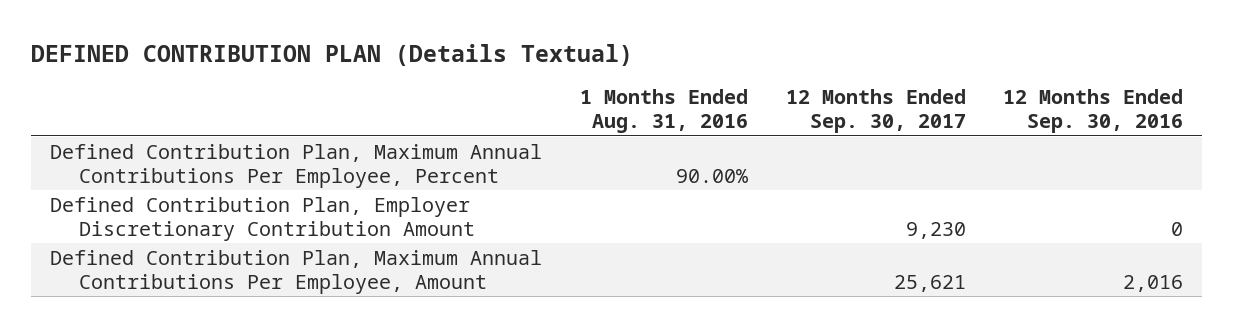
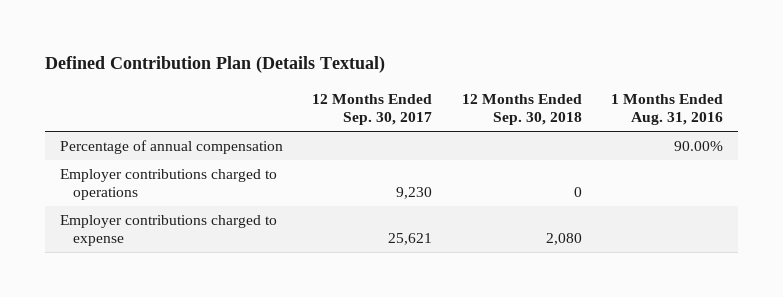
[31,44,634,67] DEFINED CONTRIBUTION PLAN (Details Textual) -> [44,56,385,74] Defined Contribution Plan (Details Textual)
[1003,89,1184,134] 12 Months Ended Sep. 30, 2016 -> none
none -> [461,93,582,126] 12 Months Ended Sep. 30, 2018
[50,143,543,188] Defined Contribution Plan, Maximum Annual Contributions Per Employee, Percent -> [59,140,283,155] Percentage of annual compensation
[50,196,476,241] Defined Contribution Plan, Employer Discretionary Contribution Amount -> [59,169,277,201] Employer contributions charged to operations
[50,249,543,294] Defined Contribution Plan, Maximum Annual Contributions Per Employee, Amount -> [59,215,277,247] Employer contributions charged to expense

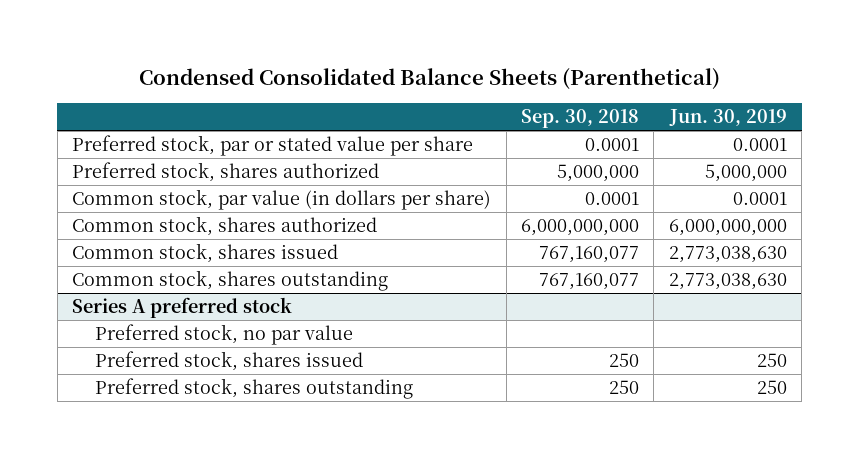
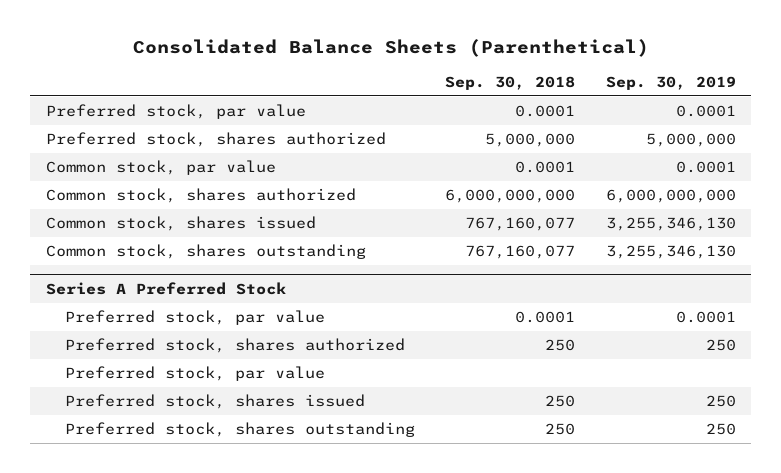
[138,68,720,91] Condensed Consolidated Balance Sheets (Parenthetical) -> [132,38,649,57] Consolidated Balance Sheets (Parenthetical)
[668,109,787,127] Jun. 30, 2019 -> none
none -> [605,75,736,90] Sep. 30, 2019
[72,135,474,157] Preferred stock, par or stated value per share -> [45,104,306,120] Preferred stock, par value
[72,189,492,211] Common stock, par value (in dollars per share) -> [45,160,276,176] Common stock, par value
[72,297,293,319] Series A preferred stock -> [45,281,286,295] Series A Preferred Stock
none -> [64,310,325,326] Preferred stock, par value
none -> [64,338,405,354] Preferred stock, shares authorized
[95,324,354,346] Preferred stock, no par value -> [64,366,325,382] Preferred stock, par value

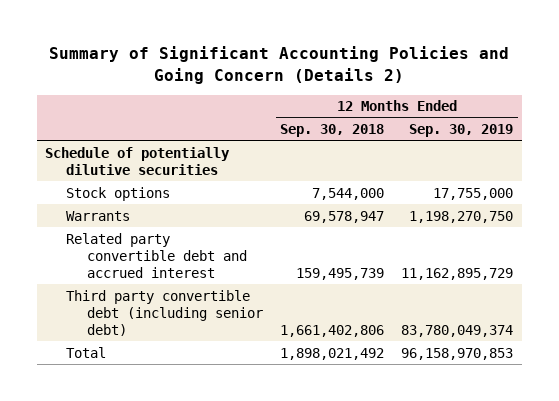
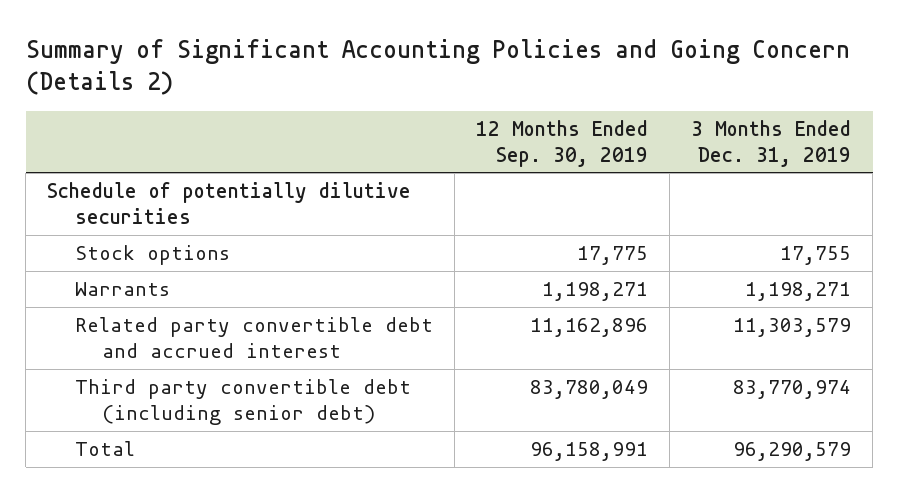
[280,124,385,138] Sep. 30, 2018 -> none
none -> [691,119,852,167] 3 Months Ended Dec. 31, 2019
[433,187,514,200] 17,755,000 -> [576,245,648,265] 17,775
[409,210,514,223] 1,198,270,750 -> [541,281,648,301] 1,198,271
[401,267,514,280] 11,162,895,729 -> [529,317,648,337] 11,162,896
[401,324,514,337] 83,780,049,374 -> [529,379,648,399] 83,780,049
[401,347,514,360] 96,158,970,853 -> [529,441,648,461] 96,158,991

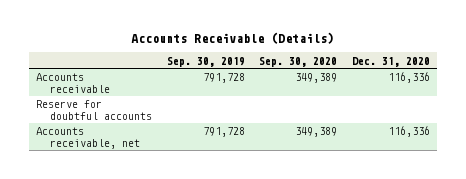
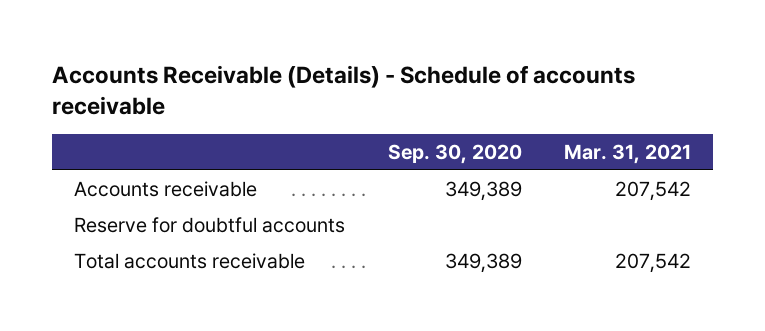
[131,32,335,45] Accounts Receivable (Details) -> [52,65,636,116] Accounts Receivable (Details) - Schedule of accounts receivable
[166,56,245,67] Sep. 30, 2019 -> none
[351,56,430,67] Dec. 31, 2020 -> none
none -> [564,144,692,165] Mar. 31, 2021
[36,127,140,149] Accounts receivable, net -> [73,252,305,269] Total accounts receivable

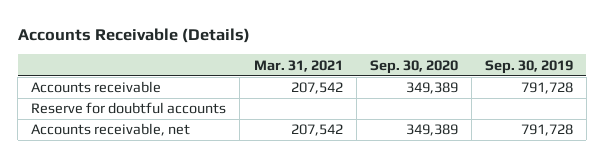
[52,65,636,116] Accounts Receivable (Details) - Schedule of accounts receivable -> [17,28,250,44] Accounts Receivable (Details)
none -> [484,59,573,74] Sep. 30, 2019
[73,252,305,269] Total accounts receivable -> [31,123,191,137] Accounts receivable, net

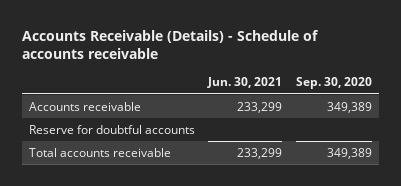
[17,28,250,44] Accounts Receivable (Details) -> [22,29,320,59] Accounts Receivable (Details) - Schedule of accounts receivable
[253,59,343,72] Mar. 31, 2021 -> none
[484,59,573,74] Sep. 30, 2019 -> none
none -> [207,77,283,89] Jun. 30, 2021
[31,123,191,137] Accounts receivable, net -> [28,147,171,157] Total accounts receivable

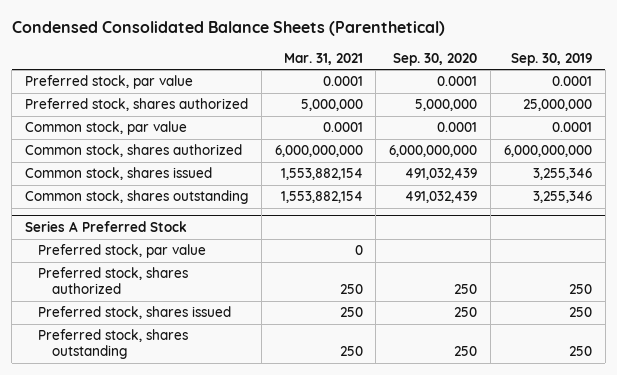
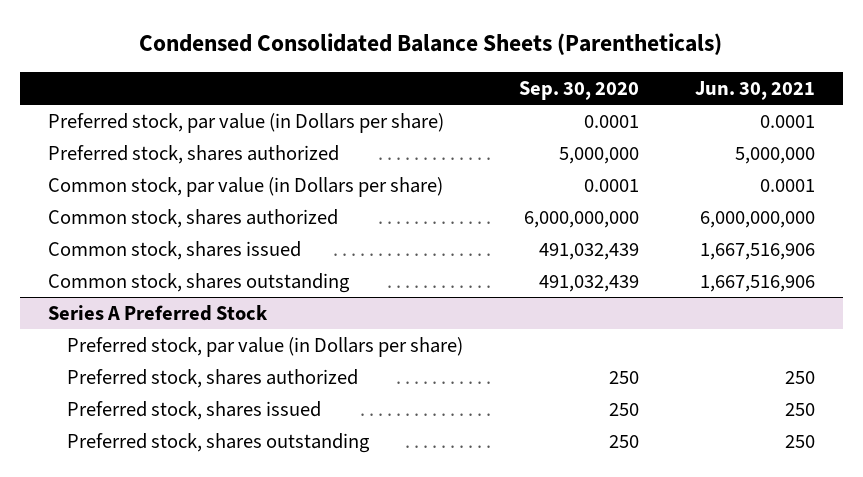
[11,20,445,36] Condensed Consolidated Balance Sheets (Parenthetical) -> [139,33,723,56] Condensed Consolidated Balance Sheets (Parentheticals)
[283,52,363,65] Mar. 31, 2021 -> none
[511,52,593,66] Sep. 30, 2019 -> none
none -> [695,80,816,100] Jun. 30, 2021
[24,75,193,90] Preferred stock, par value -> [47,112,444,133] Preferred stock, par value (in Dollars per share)
[24,121,187,136] Common stock, par value -> [47,176,443,197] Common stock, par value (in Dollars per share)
[38,244,207,259] Preferred stock, par value -> [67,336,464,357] Preferred stock, par value (in Dollars per share)

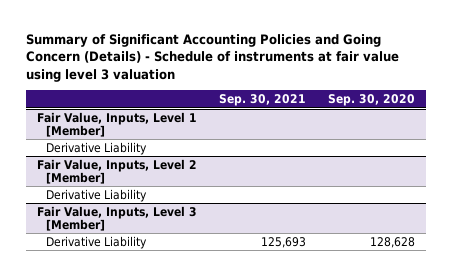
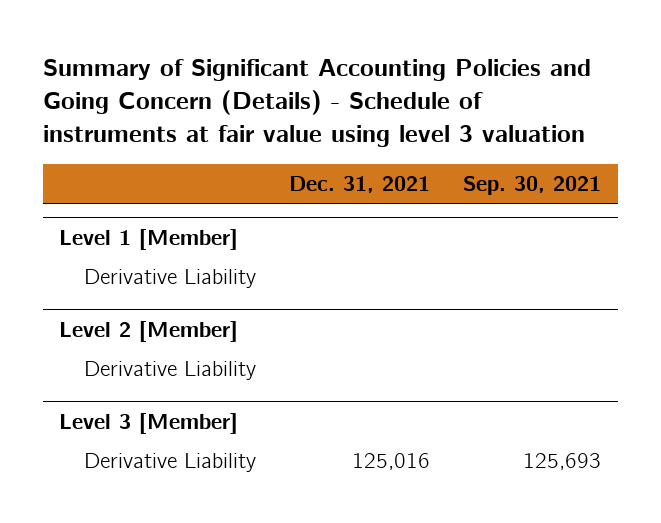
[327,94,415,107] Sep. 30, 2020 -> none
none -> [289,175,431,193] Dec. 31, 2021
[37,111,198,137] Fair Value, Inputs, Level 1 [Member] -> [59,228,239,250] Level 1 [Member]
[37,158,198,184] Fair Value, Inputs, Level 2 [Member] -> [59,320,239,342] Level 2 [Member]
[37,205,198,231] Fair Value, Inputs, Level 3 [Member] -> [59,412,239,434] Level 3 [Member]

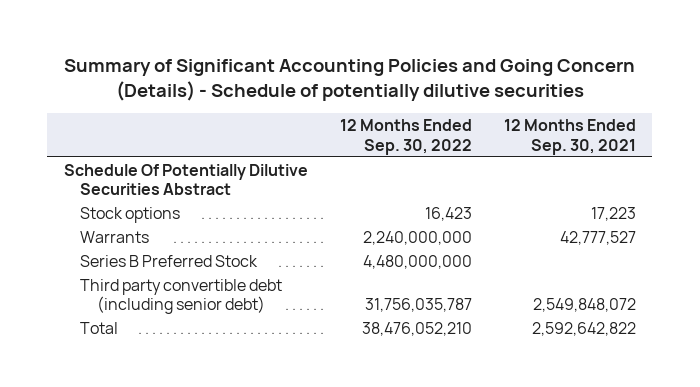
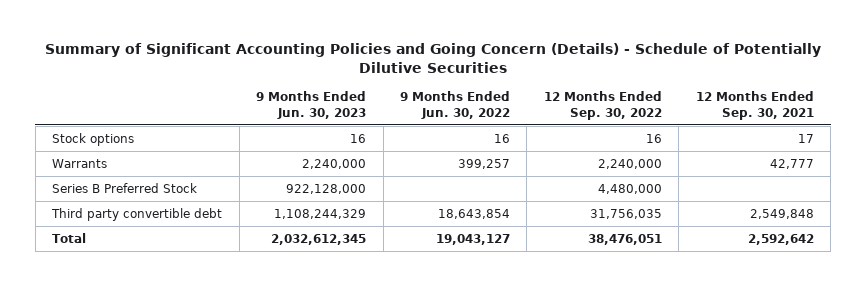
[63,59,635,102] Summary of Significant Accounting Policies and Going Concern (Details) - Schedule of potentially dilutive securities -> [45,43,822,73] Summary of Significant Accounting Policies and Going Concern (Details) - Schedule of Potentially Dilutive Securities
none -> [256,91,367,119] 9 Months Ended Jun. 30, 2023
none -> [400,91,511,119] 9 Months Ended Jun. 30, 2022
[63,163,308,196] Schedule Of Potentially Dilutive Securities Abstract -> none
[424,206,472,221] 16,423 -> [645,133,662,143] 16
[591,206,637,221] 17,223 -> [797,133,814,143] 17
[362,230,472,245] 2,240,000,000 -> [597,158,662,169] 2,240,000
[560,230,637,245] 42,777,527 -> [769,158,814,169] 42,777
[362,254,472,269] 4,480,000,000 -> [597,183,662,194] 4,480,000
[80,278,283,315] Third party convertible debt (including senior debt) -> [51,207,223,221] Third party convertible debt
[364,298,472,313] 31,756,035,787 -> [589,208,662,219] 31,756,035
[533,298,637,313] 2,549,848,072 -> [749,208,814,219] 2,549,848
[361,321,472,336] 38,476,052,210 -> [587,233,662,245] 38,476,051
[532,321,637,336] 2,592,642,822 -> [747,233,814,245] 2,592,642

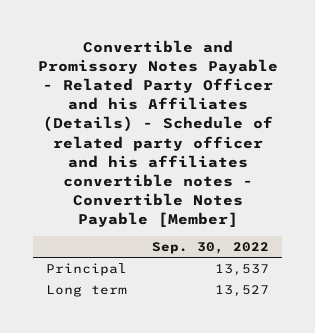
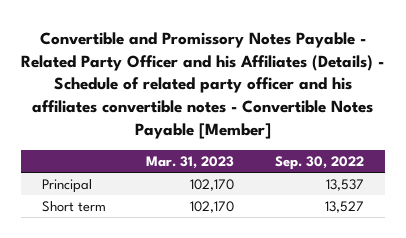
none -> [146,155,235,169] Mar. 31, 2023
[45,284,127,297] Long term -> [41,201,106,213] Short term

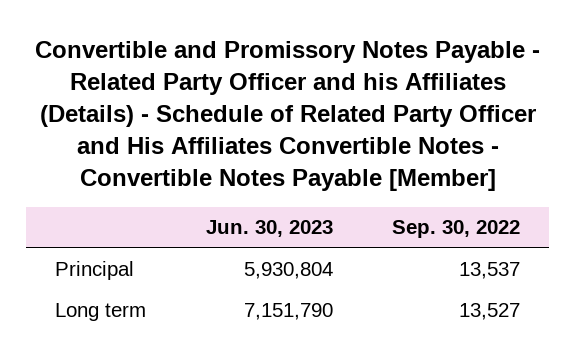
[20,31,384,139] Convertible and Promissory Notes Payable - Related Party Officer and his Affiliates (Details) - Schedule of related party officer and his affiliates convertible notes - Convertible Notes Payable [Member] -> [34,40,540,192] Convertible and Promissory Notes Payable - Related Party Officer and his Affiliates (Details) - Schedule of Related Party Officer and His Affiliates Convertible Notes - Convertible Notes Payable [Member]
[146,155,235,169] Mar. 31, 2023 -> none
none -> [205,220,333,238] Jun. 30, 2023
[41,201,106,213] Short term -> [55,303,147,322] Long term

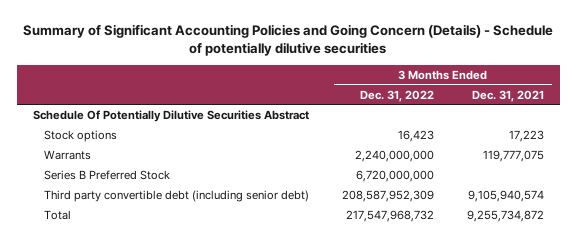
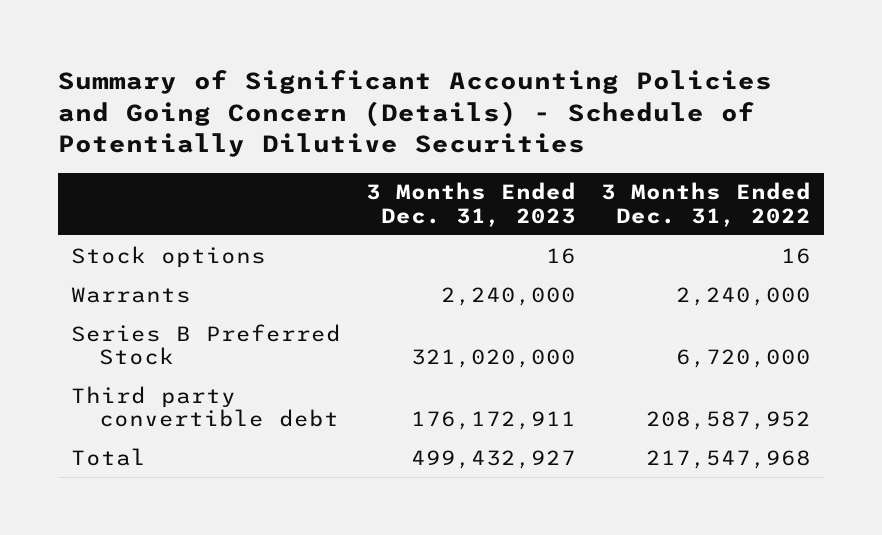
[23,23,554,57] Summary of Significant Accounting Policies and Going Concern (Details) - Schedule of potentially dilutive securities -> [57,70,772,158] Summary of Significant Accounting Policies and Going Concern (Details) - Schedule of Potentially Dilutive Securities
[471,89,544,102] Dec. 31, 2021 -> none
none -> [365,182,576,227] 3 Months Ended Dec. 31, 2023
[33,110,310,123] Schedule Of Potentially Dilutive Securities Abstract -> none
[397,130,434,143] 16,423 -> [781,247,812,264] 16
[354,150,434,163] 2,240,000,000 -> [676,286,812,306] 2,240,000
[355,170,434,183] 6,720,000,000 -> [676,349,812,369] 6,720,000
[43,190,309,203] Third party convertible debt (including senior debt) -> [70,385,340,428] Third party convertible debt
[341,190,434,203] 208,587,952,309 -> [646,411,812,431] 208,587,952
[345,210,434,223] 217,547,968,732 -> [646,449,812,469] 217,547,968

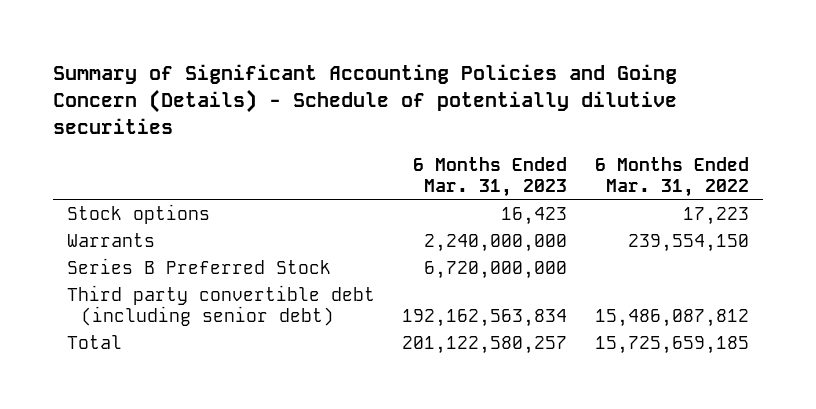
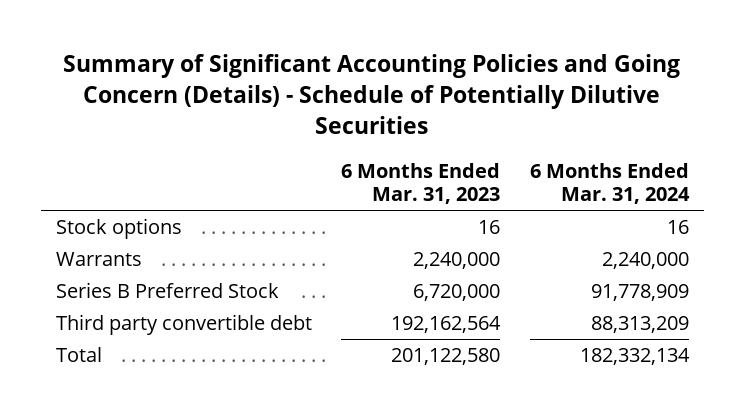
[52,63,677,134] Summary of Significant Accounting Policies and Going Concern (Details) - Schedule of potentially dilutive securities -> [63,53,681,135] Summary of Significant Accounting Policies and Going Concern (Details) - Schedule of Potentially Dilutive Securities
[595,156,750,197] 6 Months Ended Mar. 31, 2022 -> none
none -> [529,162,690,204] 6 Months Ended Mar. 31, 2024
[501,206,568,225] 16,423 -> [478,220,501,235] 16
[424,233,568,252] 2,240,000,000 -> [413,252,501,270] 2,240,000
[424,260,568,279] 6,720,000,000 -> [413,284,501,302] 6,720,000
[66,284,375,326] Third party convertible debt (including senior debt) -> [55,314,312,336] Third party convertible debt
[402,308,568,327] 192,162,563,834 -> [391,316,502,334] 192,162,564
[402,335,568,354] 201,122,580,257 -> [391,348,501,366] 201,122,580

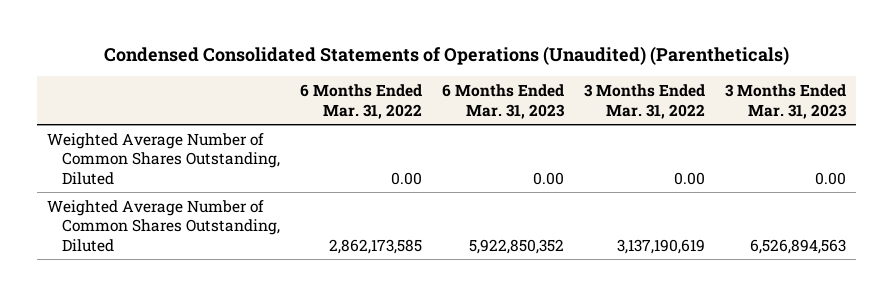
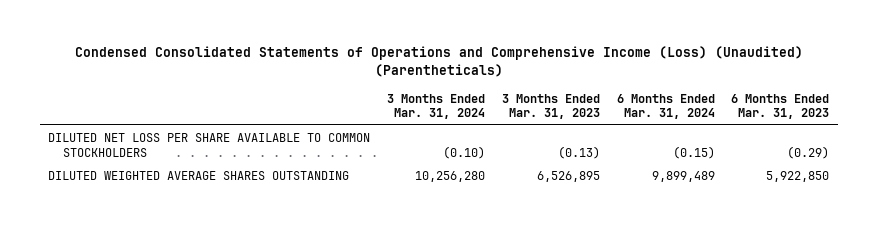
[103,45,789,65] Condensed Consolidated Statements of Operations (Unaudited) (Parentheticals) -> [74,46,803,78] Condensed Consolidated Statements of Operations and Comprehensive Income (Loss) (Unaudited) (Parentheticals)
[300,84,423,119] 6 Months Ended Mar. 31, 2022 -> none
[584,84,706,119] 3 Months Ended Mar. 31, 2022 -> none
none -> [386,93,485,120] 3 Months Ended Mar. 31, 2024
none -> [616,93,715,120] 6 Months Ended Mar. 31, 2024
[46,132,280,185] Weighted Average Number of Common Shares Outstanding, Diluted -> none
none -> [48,133,371,157] DILUTED NET LOSS PER SHARE AVAILABLE TO COMMON STOCKHOLDERS
[46,199,280,252] Weighted Average Number of Common Shares Outstanding, Diluted -> [48,171,350,181] DILUTED WEIGHTED AVERAGE SHARES OUTSTANDING
[469,238,565,254] 5,922,850,352 -> [766,171,830,183] 5,922,850
[750,238,847,254] 6,526,894,563 -> [536,171,600,183] 6,526,895

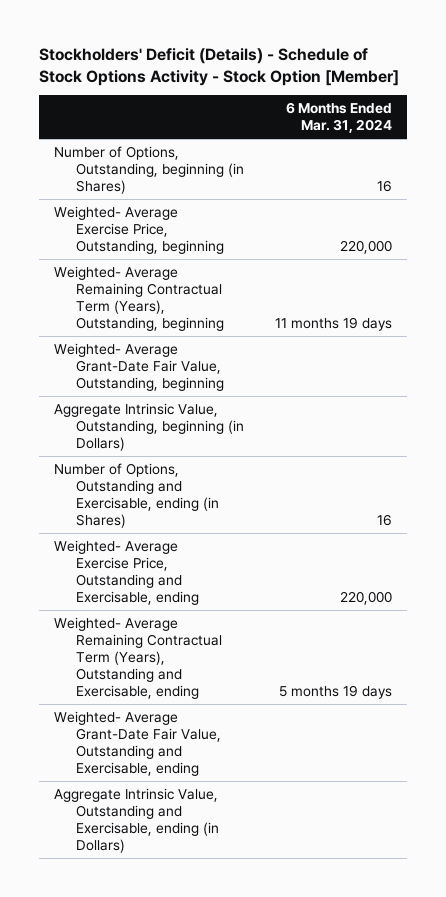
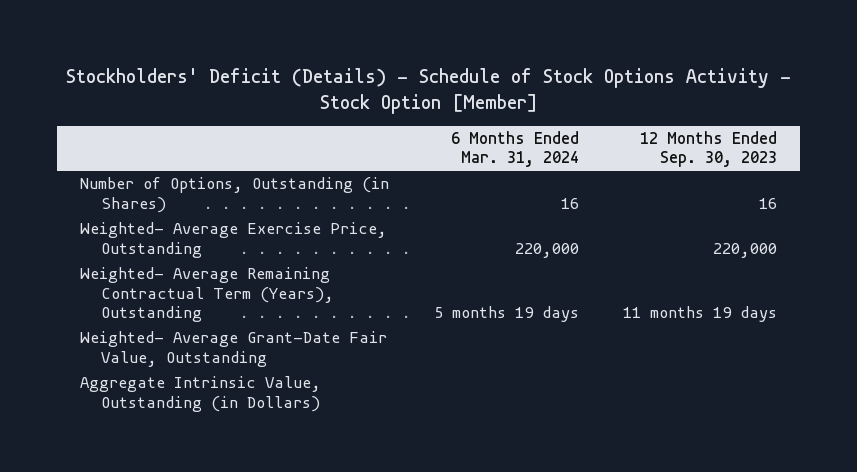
none -> [640,130,778,168] 12 Months Ended Sep. 30, 2023
[54,462,219,528] Number of Options, Outstanding and Exercisable, ending (in Shares) -> none
[54,539,199,605] Weighted- Average Exercise Price, Outstanding and Exercisable, ending -> none
[54,616,222,699] Weighted- Average Remaining Contractual Term (Years), Outstanding and Exercisable, ending -> none
[54,710,221,776] Weighted- Average Grant-Date Fair Value, Outstanding and Exercisable, ending -> none
[54,787,219,853] Aggregate Intrinsic Value, Outstanding and Exercisable, ending (in Dollars) -> none
[54,145,244,194] Number of Options, Outstanding, beginning (in Shares) -> [79,177,389,213] Number of Options, Outstanding (in Shares)
[54,205,224,254] Weighted- Average Exercise Price, Outstanding, beginning -> [79,222,387,258] Weighted- Average Exercise Price, Outstanding
[54,265,224,331] Weighted- Average Remaining Contractual Term (Years), Outstanding, beginning -> [79,267,335,323] Weighted- Average Remaining Contractual Term (Years), Outstanding
[274,316,392,331] 11 months 19 days -> [433,306,579,323] 5 months 19 days
[54,342,224,391] Weighted- Average Grant-Date Fair Value, Outstanding, beginning -> [79,331,387,367] Weighted- Average Grant-Date Fair Value, Outstanding
[54,402,244,451] Aggregate Intrinsic Value, Outstanding, beginning (in Dollars) -> [79,376,321,412] Aggregate Intrinsic Value, Outstanding (in Dollars)

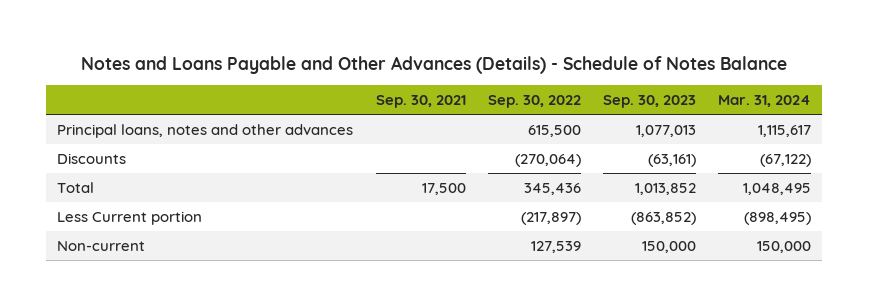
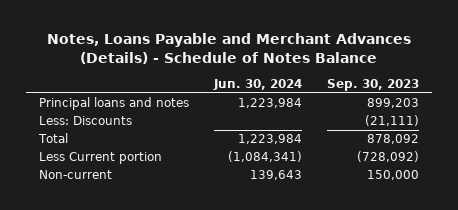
[81,55,788,74] Notes and Loans Payable and Other Advances (Details) - Schedule of Notes Balance -> [46,33,411,64] Notes, Loans Payable and Merchant Advances (Details) - Schedule of Notes Balance
[375,95,466,109] Sep. 30, 2021 -> none
[487,95,581,109] Sep. 30, 2022 -> none
[718,95,812,108] Mar. 31, 2024 -> none
none -> [212,79,302,91] Jun. 30, 2024
[57,123,354,138] Principal loans, notes and other advances -> [38,97,189,111] Principal loans and notes
[635,124,696,137] 1,077,013 -> [367,98,420,109] 899,203
[57,152,127,164] Discounts -> [38,116,132,126] Less: Discounts
[647,153,696,167] (63,161) -> [365,115,420,127] (21,111)
[634,182,696,195] 1,013,852 -> [367,134,420,145] 878,092
[630,211,696,225] (863,852) -> [357,151,420,163] (728,092)

